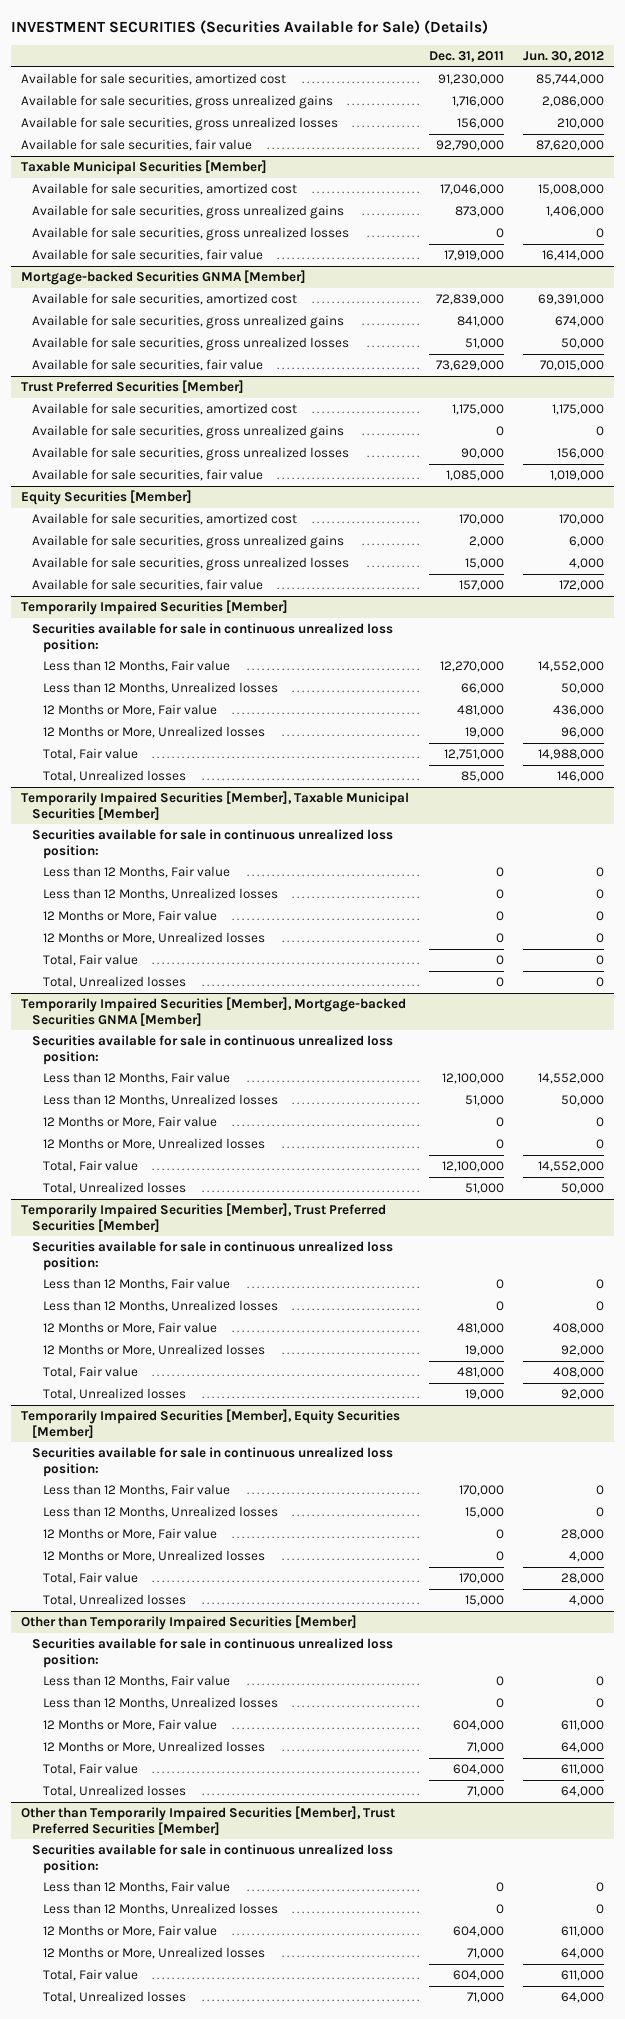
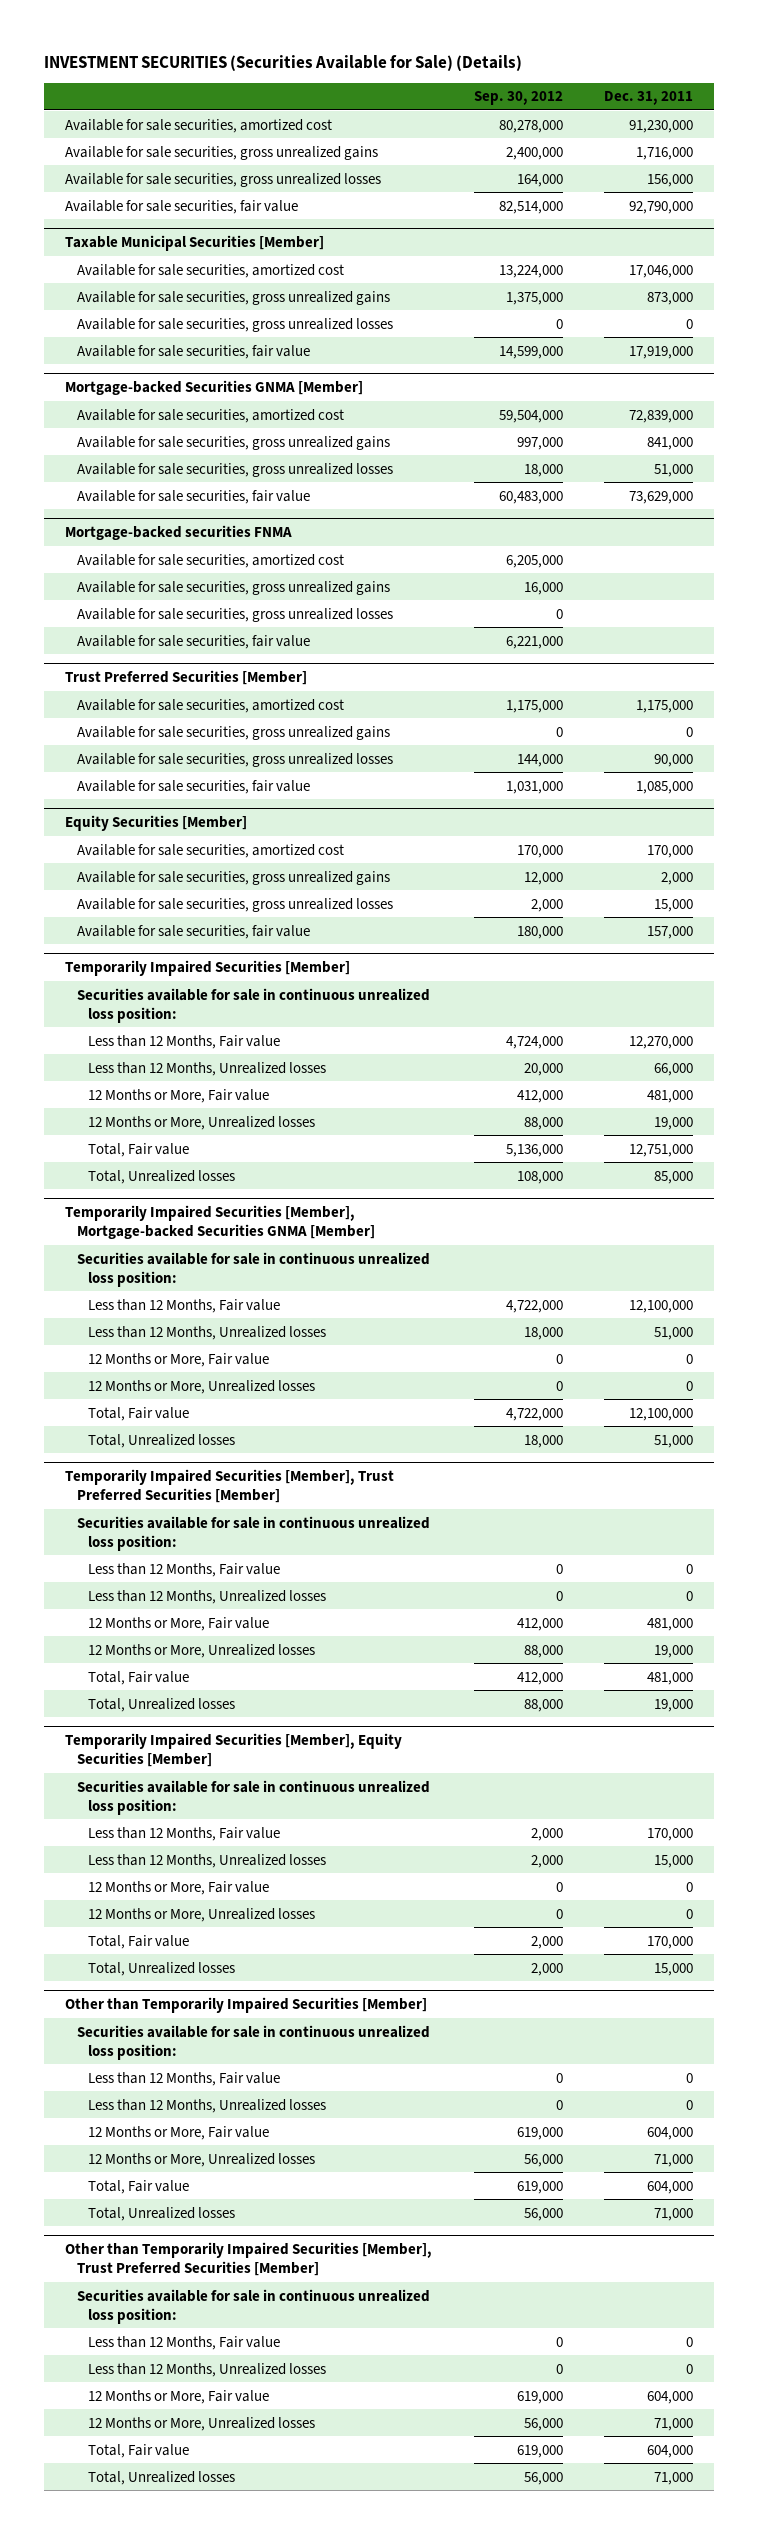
[523,51,605,63] Jun. 30, 2012 -> none
none -> [473,91,563,106] Sep. 30, 2012
none -> [65,525,293,541] Mortgage-backed securities FNMA
none -> [76,553,344,568] Available for sale securities, amortized cost
none -> [76,580,390,595] Available for sale securities, gross unrealized gains
none -> [76,607,393,622] Available for sale securities, gross unrealized losses
none -> [76,634,310,649] Available for sale securities, fair value
[20,791,409,820] Temporarily Impaired Securities [Member], Taxable Municipal Securities [Member] -> none
[31,829,393,859] Securities available for sale in continuous unrealized loss position: -> none
[42,866,230,879] Less than 12 Months, Fair value -> none
[42,888,278,901] Less than 12 Months, Unrealized losses -> none
[42,910,217,923] 12 Months or More, Fair value -> none
[42,932,265,945] 12 Months or More, Unrealized losses -> none
[42,954,138,967] Total, Fair value -> none
[42,976,186,989] Total, Unrealized losses -> none

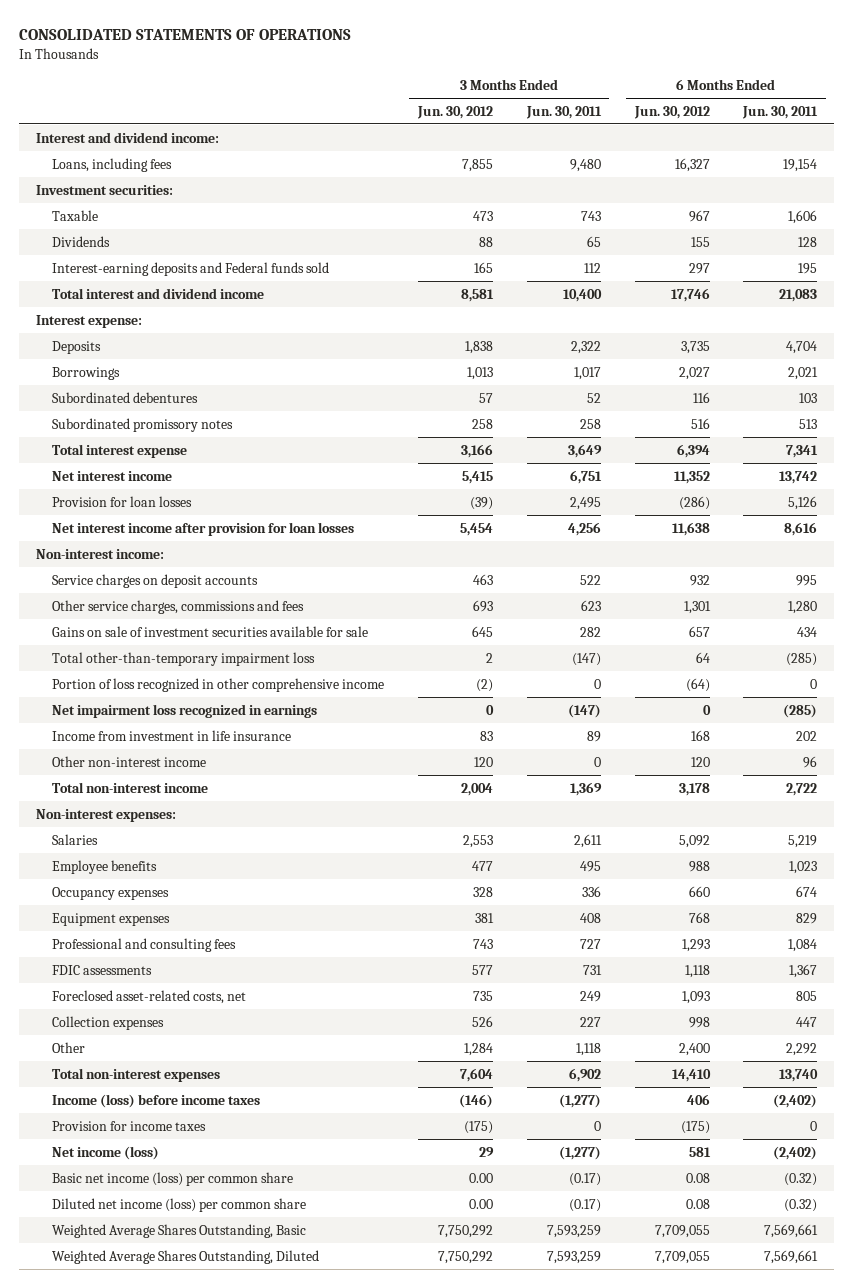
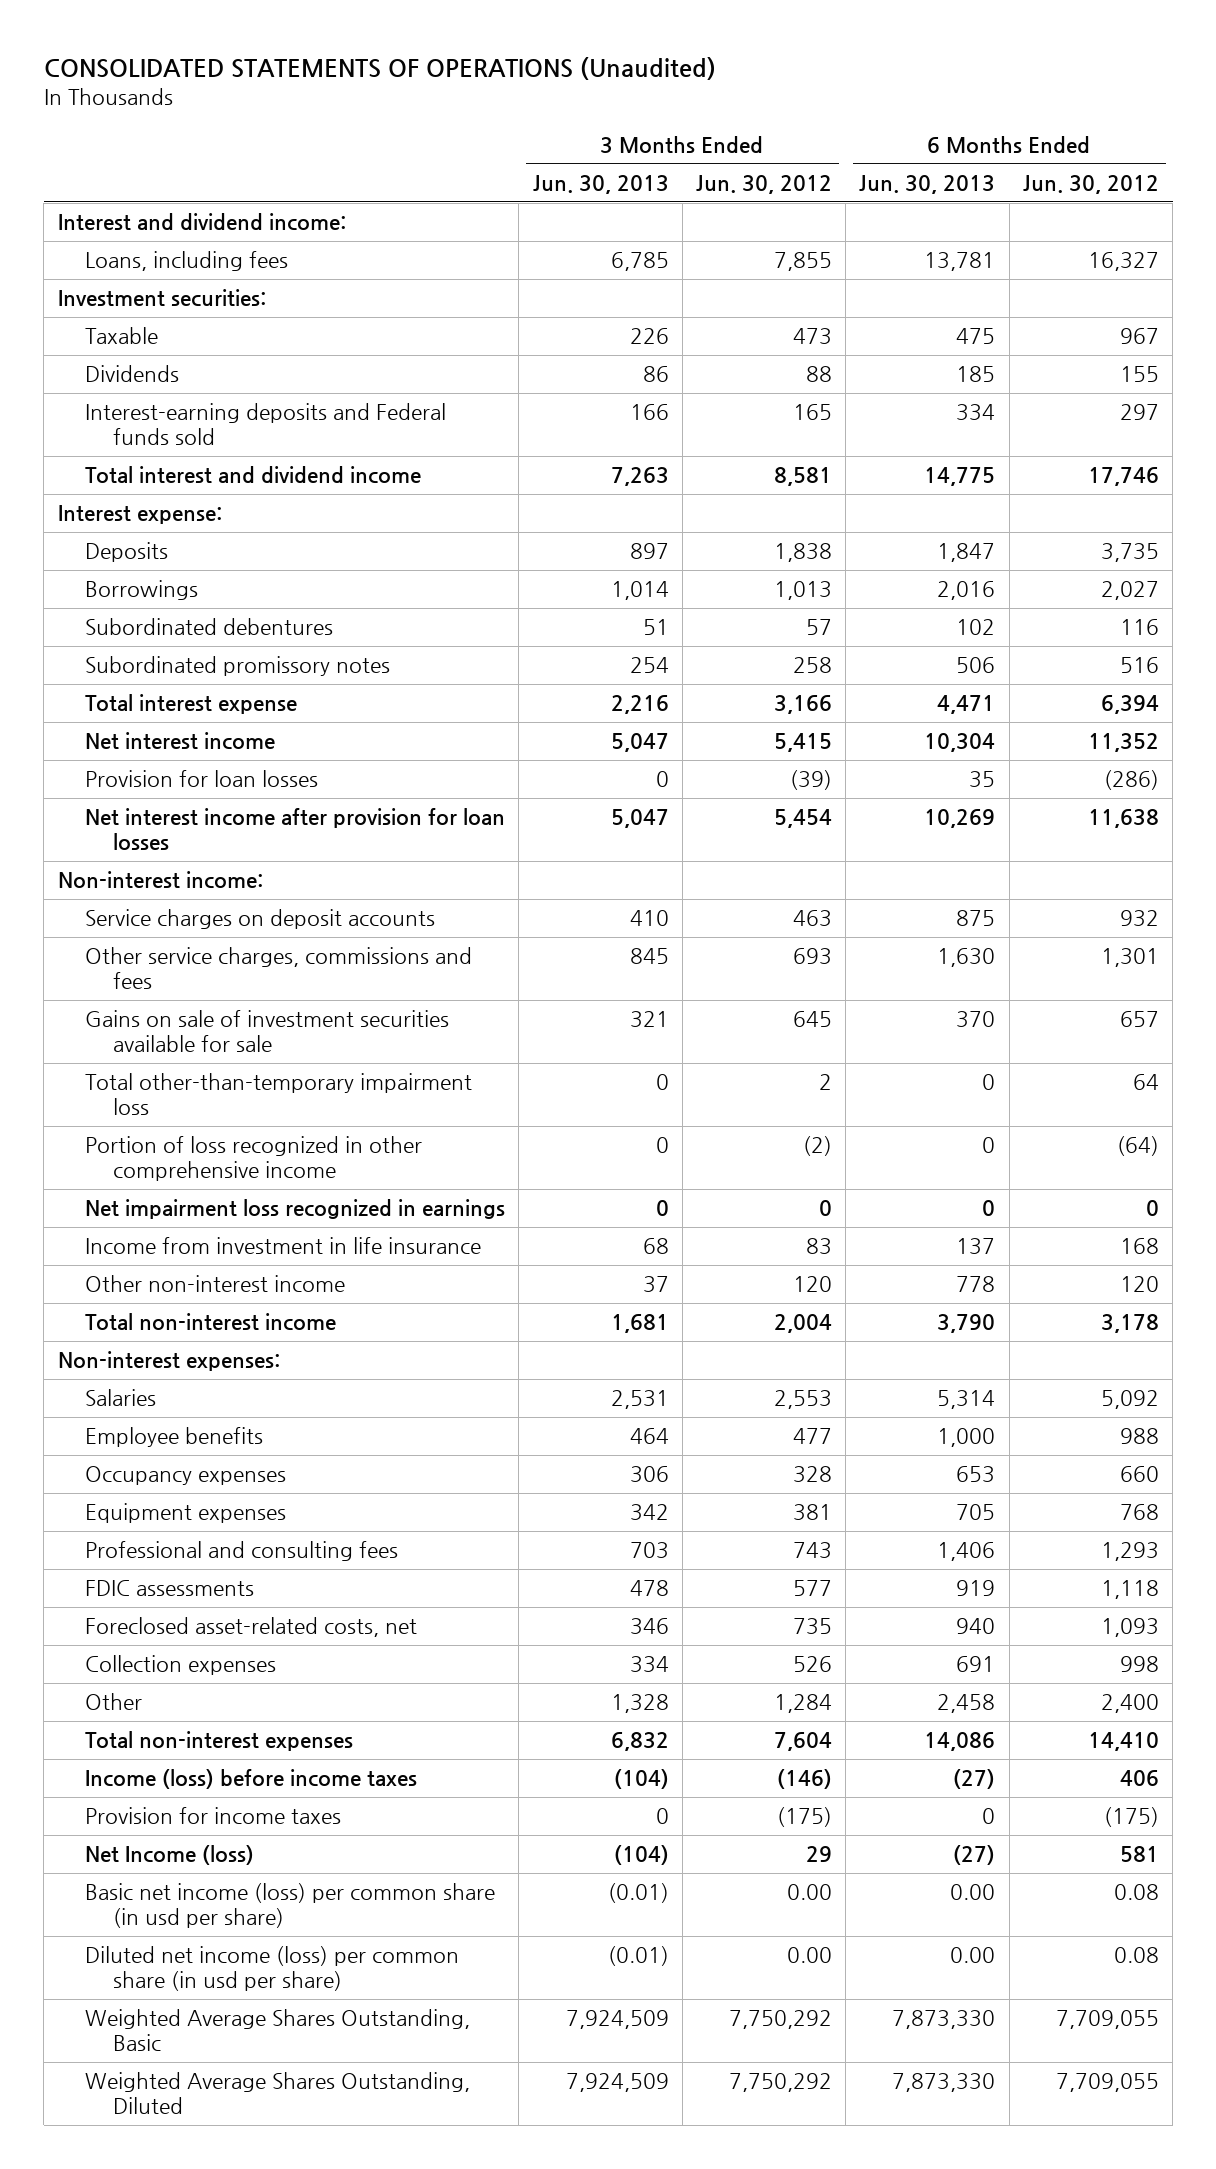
[18,29,351,41] CONSOLIDATED STATEMENTS OF OPERATIONS -> [43,57,716,81] CONSOLIDATED STATEMENTS OF OPERATIONS (Unaudited)
[525,105,602,119] Jun. 30, 2011 -> none
[742,105,819,119] Jun. 30, 2011 -> none
none -> [532,174,669,194] Jun. 30, 2013
none -> [859,174,996,194] Jun. 30, 2013
[51,1145,159,1160] Net income (loss) -> [85,1845,255,1866] Net Income (loss)
[51,1171,293,1186] Basic net income (loss) per common share -> [85,1883,496,1929] Basic net income (loss) per common share (in usd per share)
[51,1197,306,1212] Diluted net income (loss) per common share -> [85,1946,460,1992] Diluted net income (loss) per common share (in usd per share)

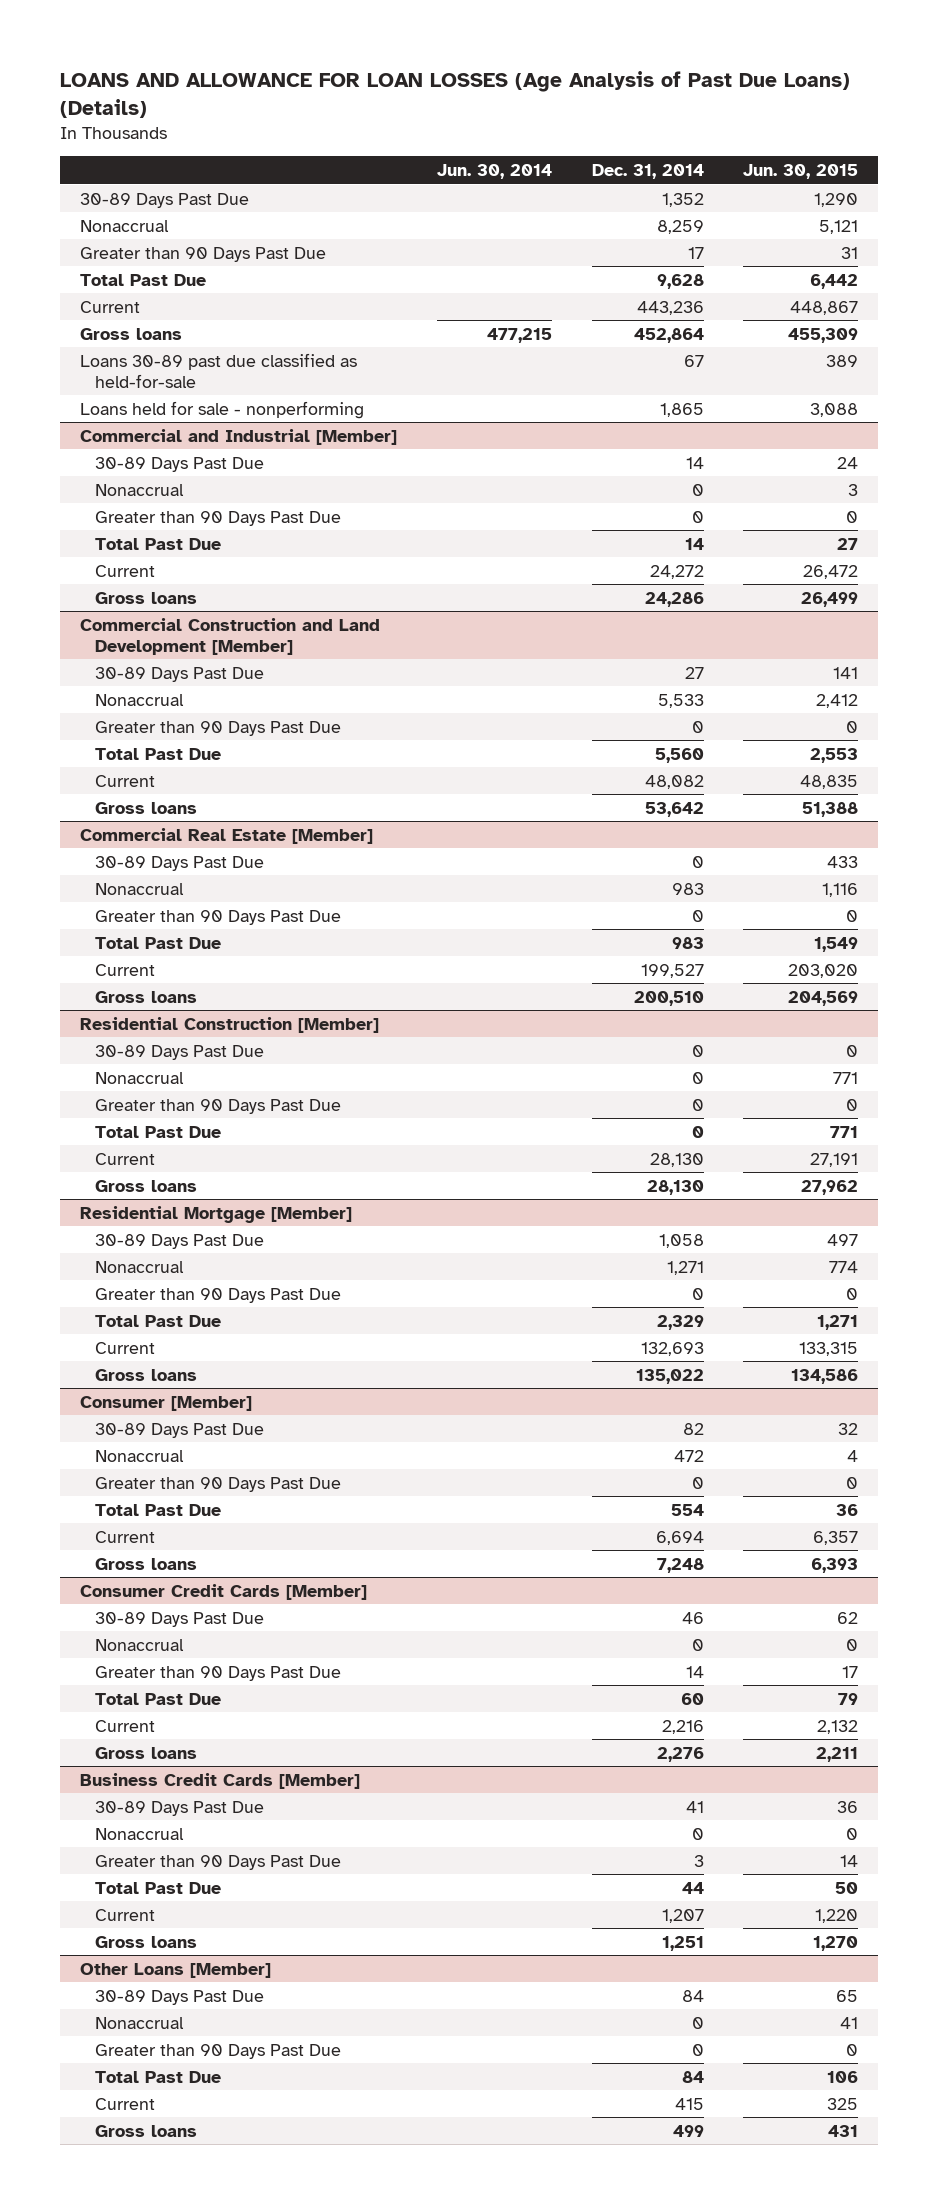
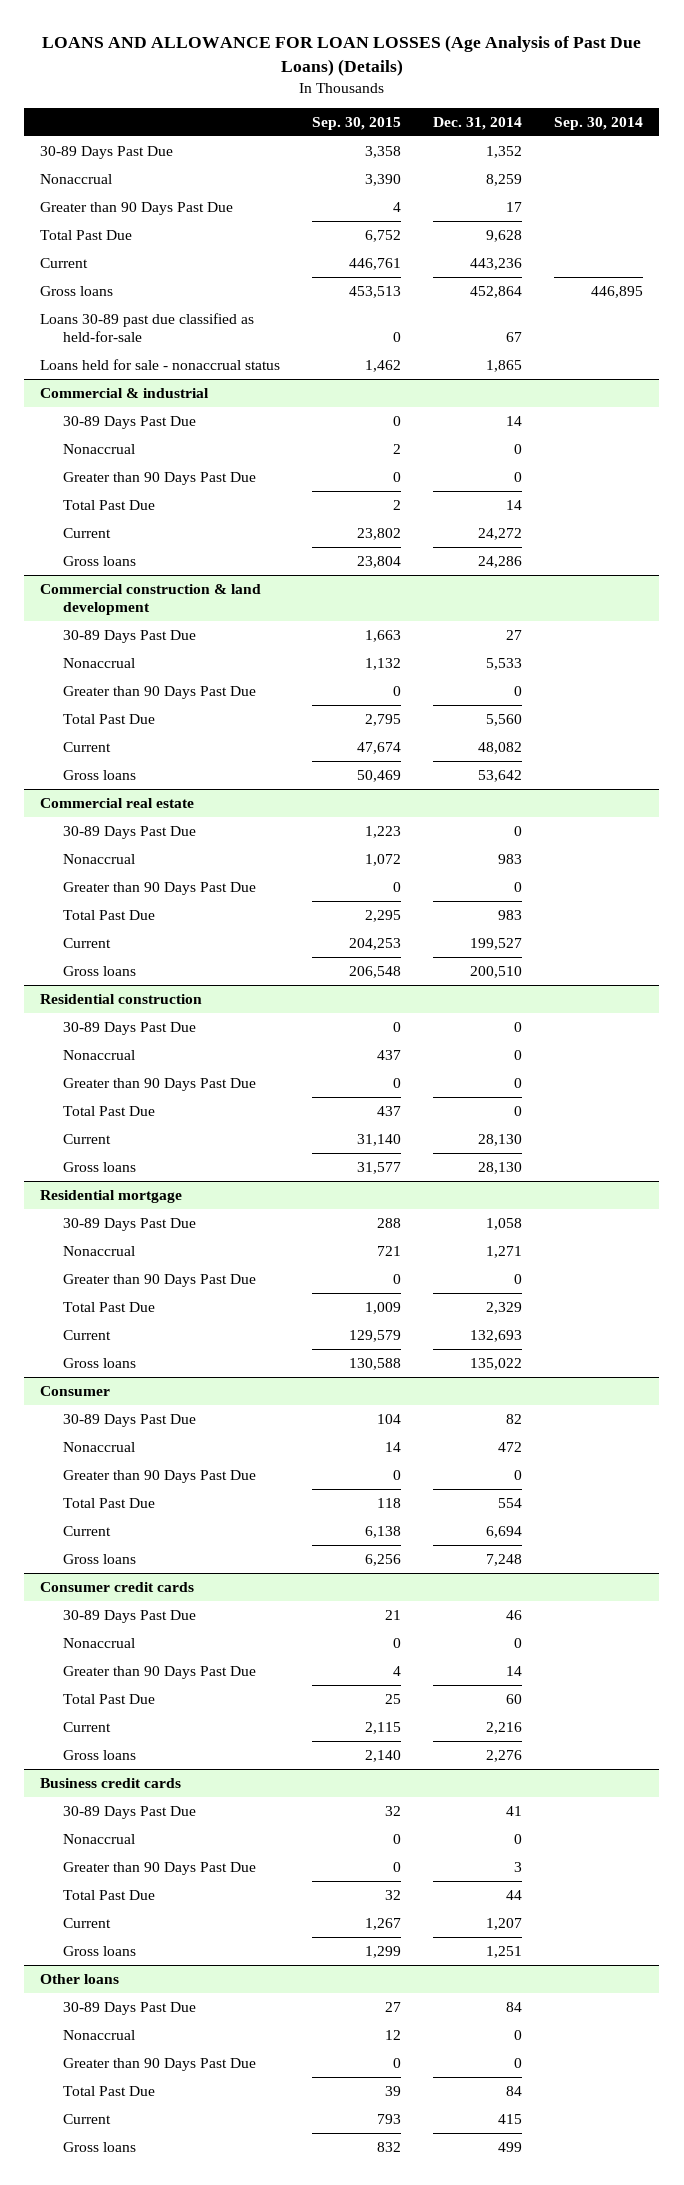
[436,164,552,180] Jun. 30, 2014 -> none
[743,164,859,180] Jun. 30, 2015 -> none
none -> [312,117,402,131] Sep. 30, 2015
none -> [554,117,644,131] Sep. 30, 2014
[79,400,364,419] Loans held for sale - nonperforming -> [40,358,281,370] Loans held for sale - nonaccrual status
[79,428,397,445] Commercial and Industrial [Member] -> [40,387,210,398] Commercial & industrial
[79,617,380,655] Commercial Construction and Land Development [Member] -> [40,583,262,615] Commercial construction & land development
[79,827,373,844] Commercial Real Estate [Member] -> [40,797,195,808] Commercial real estate
[79,1016,379,1033] Residential Construction [Member] -> [40,993,203,1004] Residential construction
[79,1205,352,1223] Residential Mortgage [Member] -> [40,1189,183,1203] Residential mortgage
[79,1395,252,1411] Consumer [Member] -> [40,1385,111,1396] Consumer
[79,1583,367,1600] Consumer Credit Cards [Member] -> [40,1581,195,1592] Consumer credit cards
[79,1772,360,1789] Business Credit Cards [Member] -> [40,1777,182,1788] Business credit cards
[79,1962,271,1978] Other Loans [Member] -> [40,1973,120,1984] Other loans

